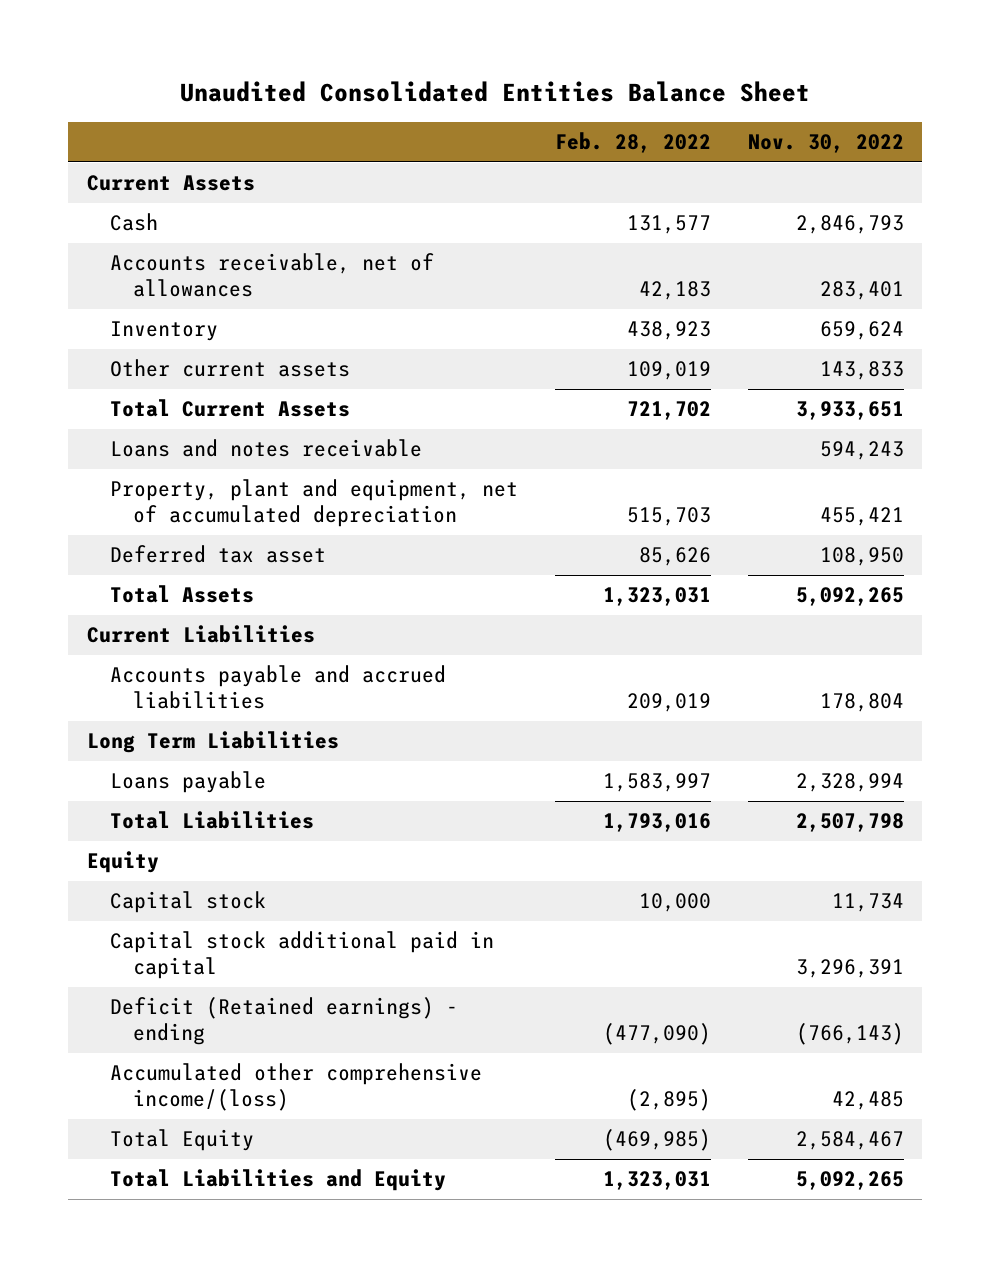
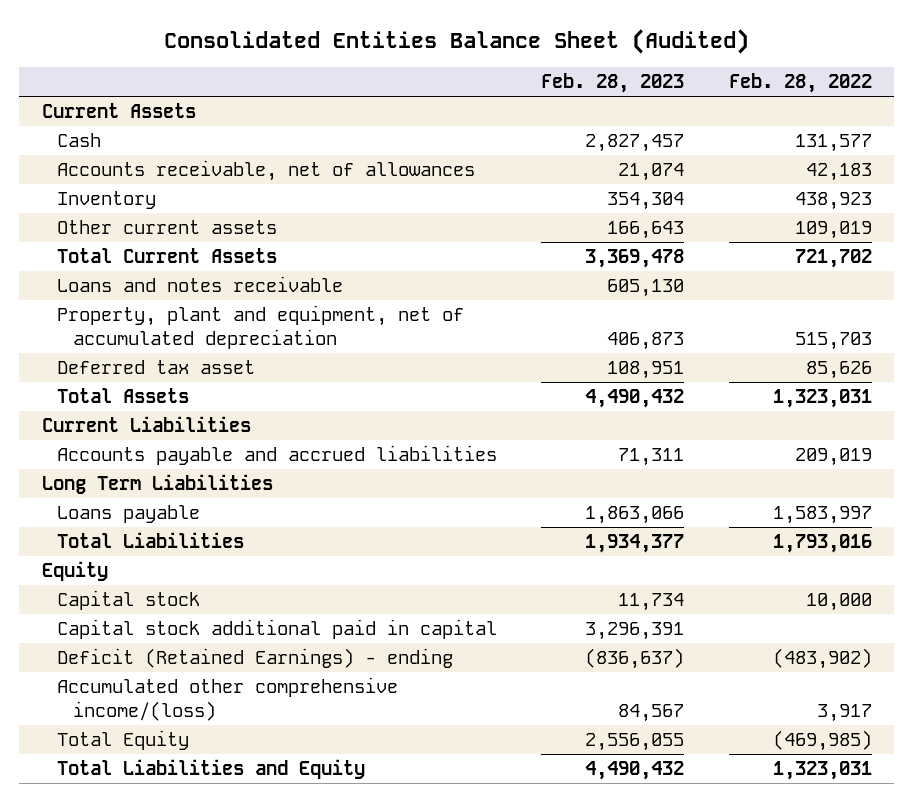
[180,80,811,102] Unaudited Consolidated Entities Balance Sheet -> [163,29,749,55] Consolidated Entities Balance Sheet (Audited)
[747,134,904,154] Nov. 30, 2022 -> none
none -> [541,73,685,94] Feb. 28, 2023
[109,997,458,1046] Deficit (Retained earnings) - ending -> [57,648,454,669] Deficit (Retained Earnings) - ending
[602,1023,711,1046] (477,090) -> [772,648,872,670] (483,902)
[626,1089,711,1112] (2,895) -> [816,703,872,722] 3,917

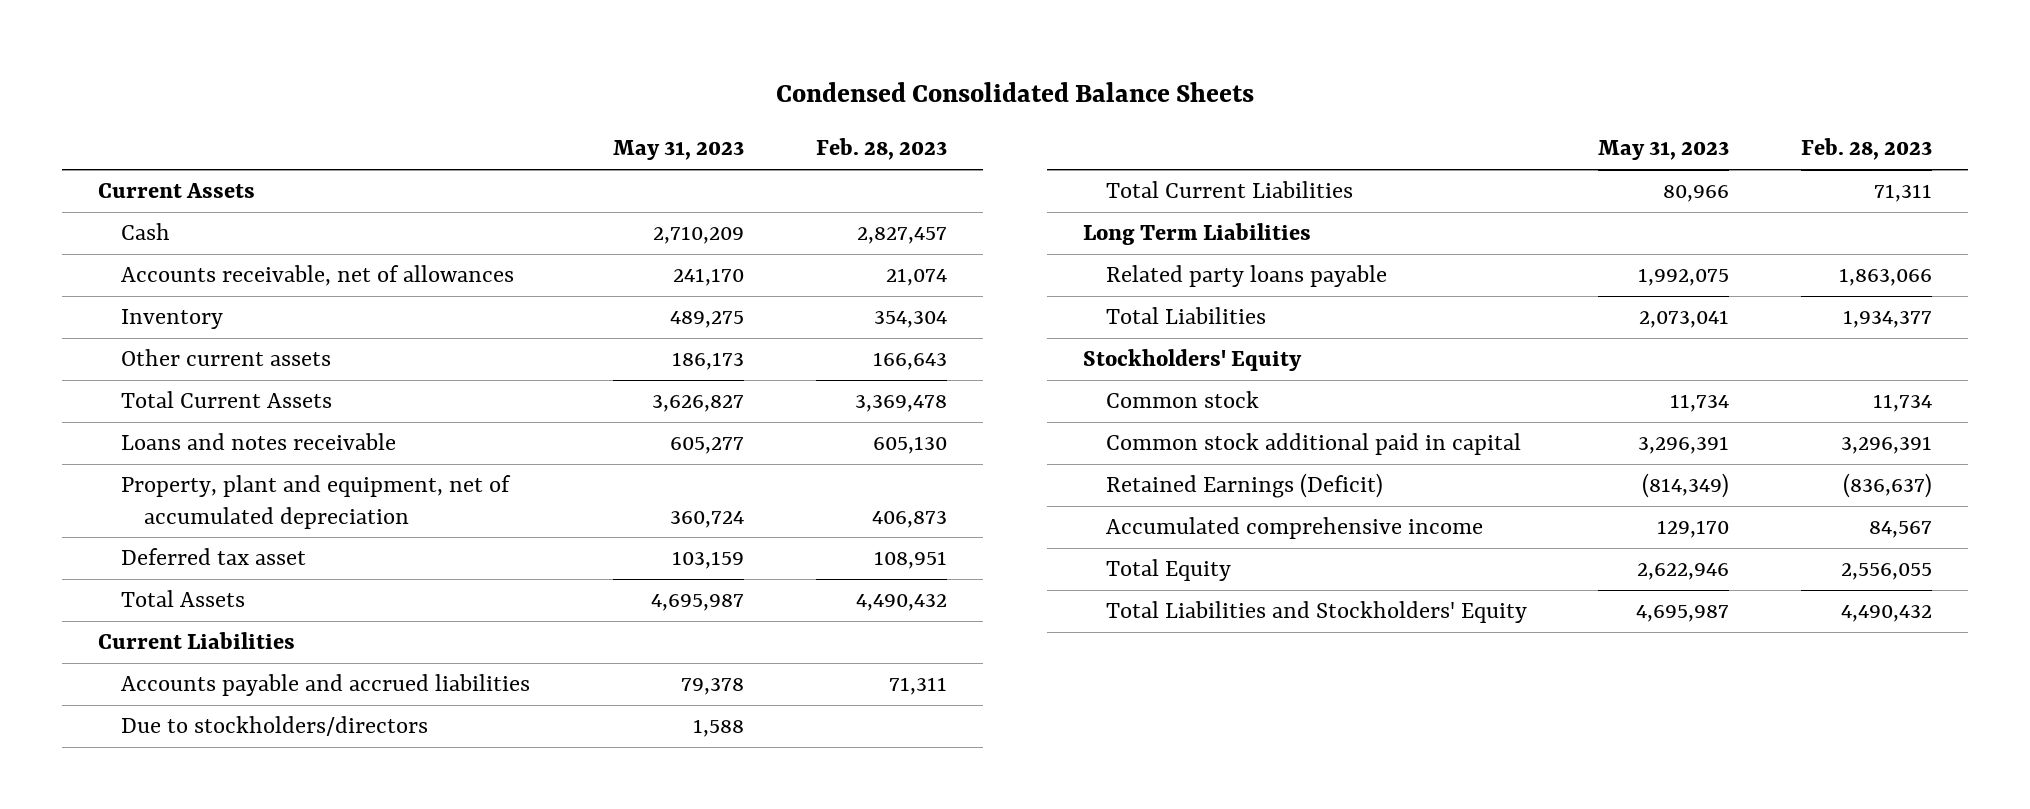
[163,29,749,55] Consolidated Entities Balance Sheet (Audited) -> [775,81,1254,102] Condensed Consolidated Balance Sheets
[728,73,872,94] Feb. 28, 2022 -> none
none -> [613,140,745,161] May 31, 2023
none -> [120,716,428,737] Due to stockholders/directors
none -> [1105,181,1353,199] Total Current Liabilities
[57,505,201,524] Loans payable -> [1105,265,1387,288] Related party loans payable
[41,561,108,582] Equity -> [1082,349,1302,372] Stockholders' Equity
[57,590,201,611] Capital stock -> [1105,391,1259,409] Common stock
[57,619,498,640] Capital stock additional paid in capital -> [1105,433,1521,456] Common stock additional paid in capital
[57,648,454,669] Deficit (Retained Earnings) - ending -> [1105,473,1383,499] Retained Earnings (Deficit)
[57,677,399,721] Accumulated other comprehensive income/(loss) -> [1105,517,1483,540] Accumulated comprehensive income
[57,759,366,780] Total Liabilities and Equity -> [1105,601,1527,624] Total Liabilities and Stockholders' Equity

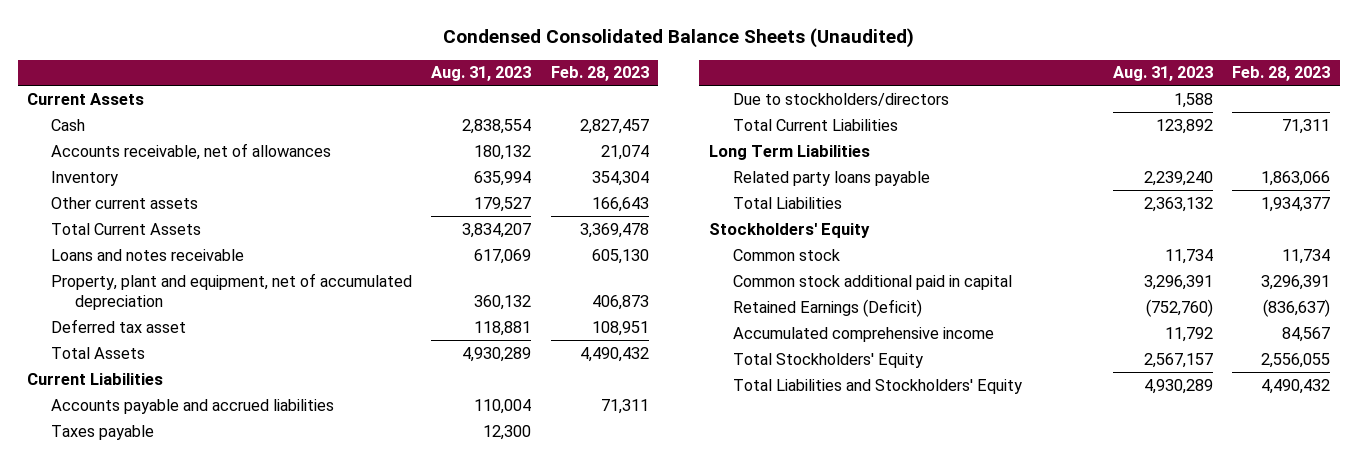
[775,81,1254,102] Condensed Consolidated Balance Sheets -> [442,28,914,49] Condensed Consolidated Balance Sheets (Unaudited)
[613,140,745,161] May 31, 2023 -> none
none -> [431,66,532,82] Aug. 31, 2023
none -> [51,424,155,440] Taxes payable
[1105,559,1231,582] Total Equity -> [732,352,923,368] Total Stockholders' Equity

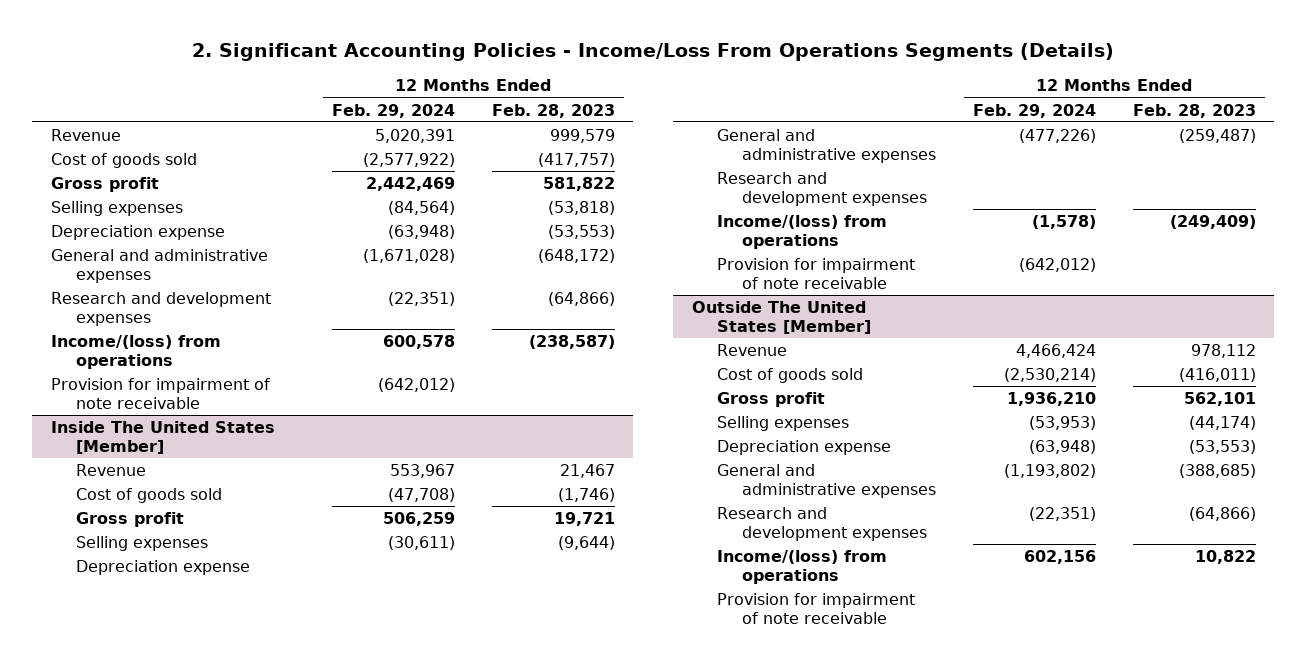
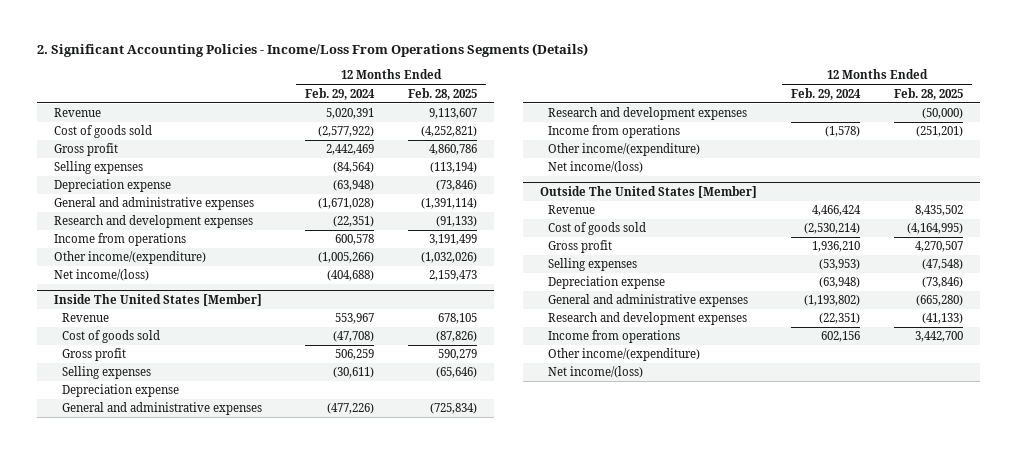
[491,103,615,118] Feb. 28, 2023 -> none
none -> [408,87,478,100] Feb. 28, 2025
[50,378,270,410] Provision for impairment of note receivable -> none
[50,335,221,370] Income/(loss) from operations -> [53,233,186,247] Income from operations
none -> [53,251,206,265] Other income/(expenditure)
none -> [53,269,149,282] Net income/(loss)
[716,258,915,290] Provision for impairment of note receivable -> none
[716,215,887,250] Income/(loss) from operations -> [548,125,681,139] Income from operations
none -> [548,143,701,157] Other income/(expenditure)
none -> [548,161,644,174] Net income/(loss)
[716,593,915,625] Provision for impairment of note receivable -> none
[716,550,887,585] Income/(loss) from operations -> [548,330,681,344] Income from operations
none -> [548,348,701,362] Other income/(expenditure)
none -> [548,366,644,379] Net income/(loss)

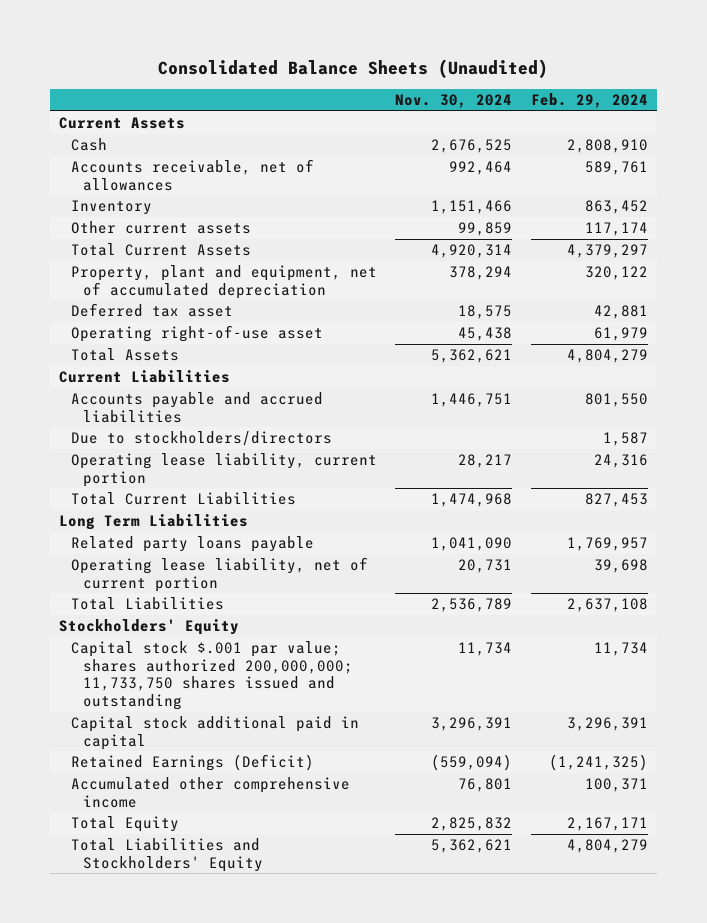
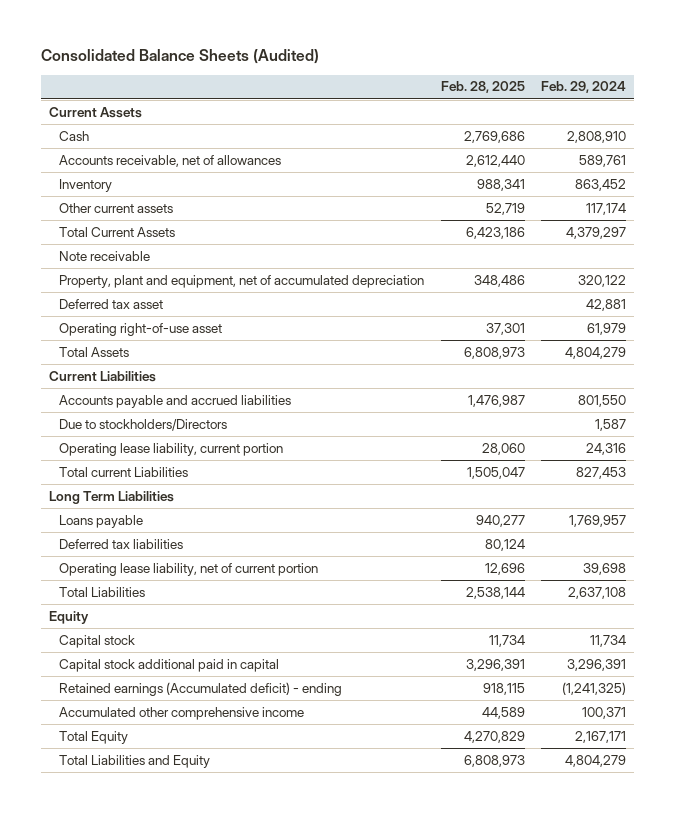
[158,59,549,79] Consolidated Balance Sheets (Unaudited) -> [40,49,319,65] Consolidated Balance Sheets (Audited)
[395,94,513,109] Nov. 30, 2024 -> none
none -> [440,81,525,94] Feb. 28, 2025
none -> [59,250,151,261] Note receivable
[71,431,333,447] Due to stockholders/directors -> [59,418,228,431] Due to stockholders/Directors
[71,492,297,506] Total Current Liabilities -> [59,466,189,477] Total current Liabilities
[71,536,315,553] Related party loans payable -> [59,514,144,528] Loans payable
none -> [59,538,184,549] Deferred tax liabilities
[59,619,240,636] Stockholders' Equity -> [48,610,89,624] Equity
[71,641,354,711] Capital stock $.001 par value; shares authorized 200,000,000; 11,733,750 shares issued and outstanding -> [59,634,136,648] Capital stock
[71,754,315,772] Retained Earnings (Deficit) -> [59,681,343,696] Retained earnings (Accumulated deficit) - ending
[71,838,264,872] Total Liabilities and Stockholders' Equity -> [59,754,211,768] Total Liabilities and Equity

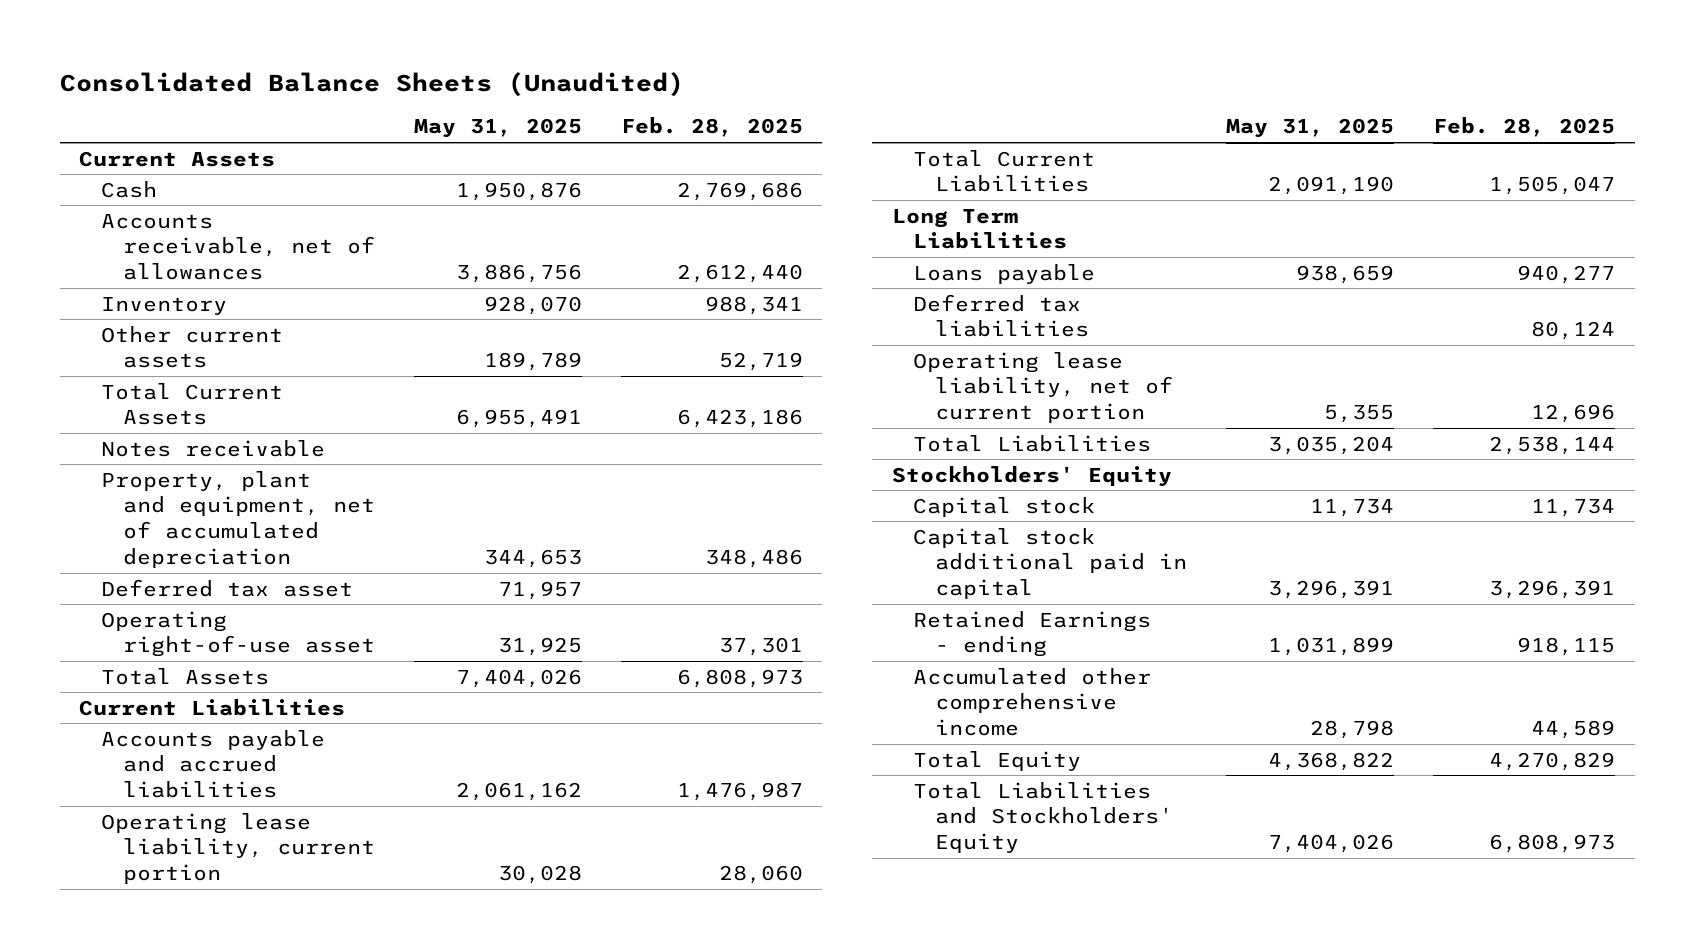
[40,49,319,65] Consolidated Balance Sheets (Audited) -> [59,71,684,97] Consolidated Balance Sheets (Unaudited)
[541,81,627,94] Feb. 29, 2024 -> none
none -> [413,118,582,139] May 31, 2025
[59,250,151,261] Note receivable -> [101,439,326,457] Notes receivable
[59,418,228,431] Due to stockholders/Directors -> none
[59,466,189,477] Total current Liabilities -> [913,149,1096,193] Total Current Liabilities
[48,610,89,624] Equity -> [891,465,1172,487] Stockholders' Equity
[59,681,343,696] Retained earnings (Accumulated deficit) - ending -> [913,610,1152,658] Retained Earnings - ending
[59,754,211,768] Total Liabilities and Equity -> [913,781,1174,854] Total Liabilities and Stockholders' Equity

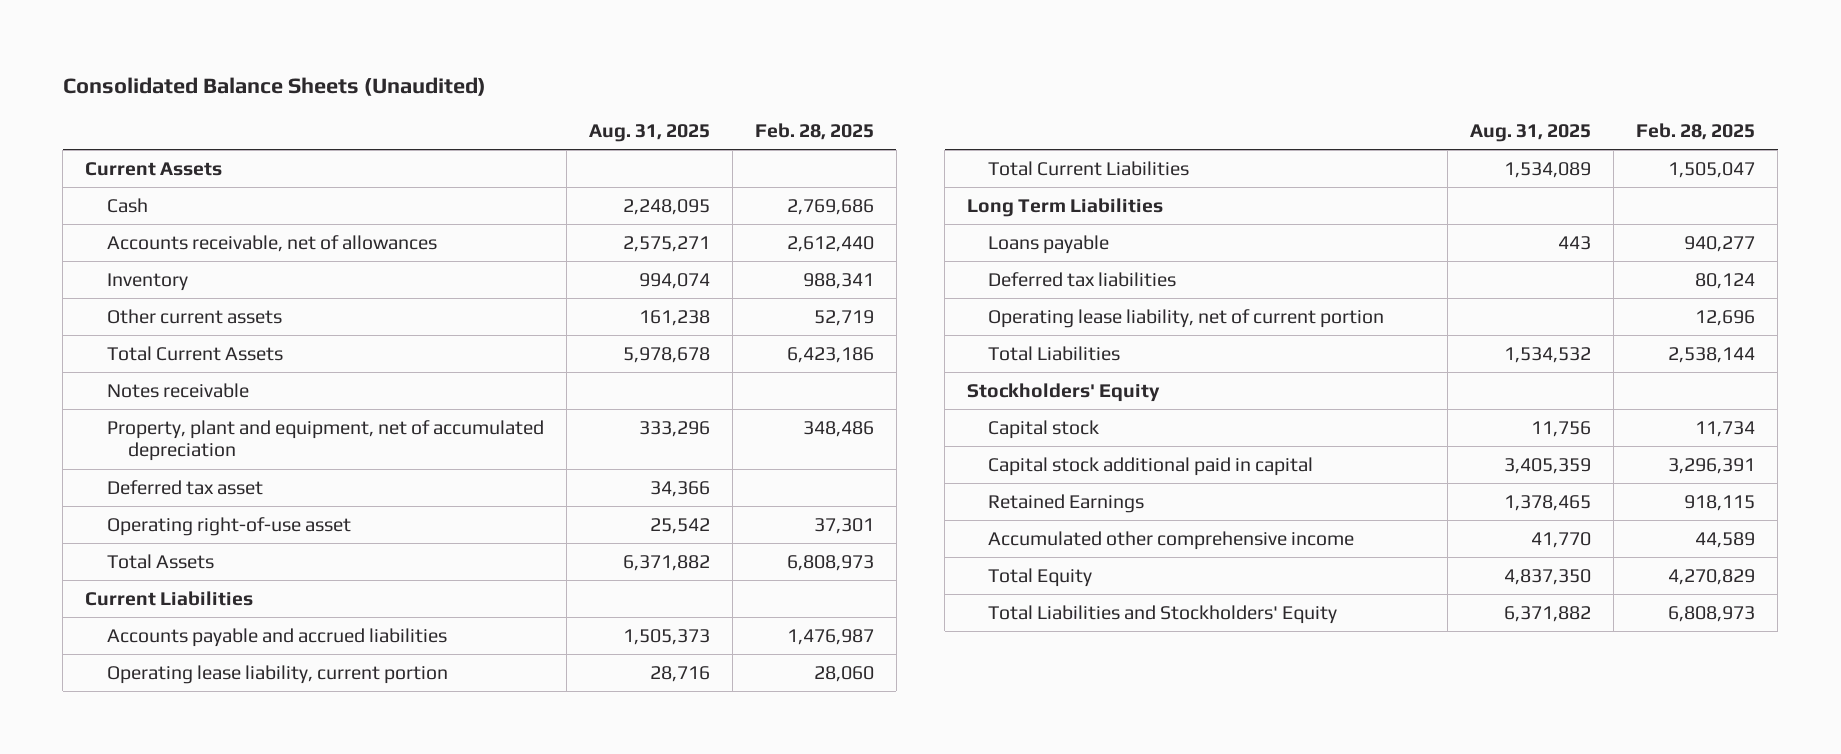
[413,118,582,139] May 31, 2025 -> none
none -> [588,124,710,143] Aug. 31, 2025
[913,610,1152,658] Retained Earnings - ending -> [988,493,1145,513] Retained Earnings

